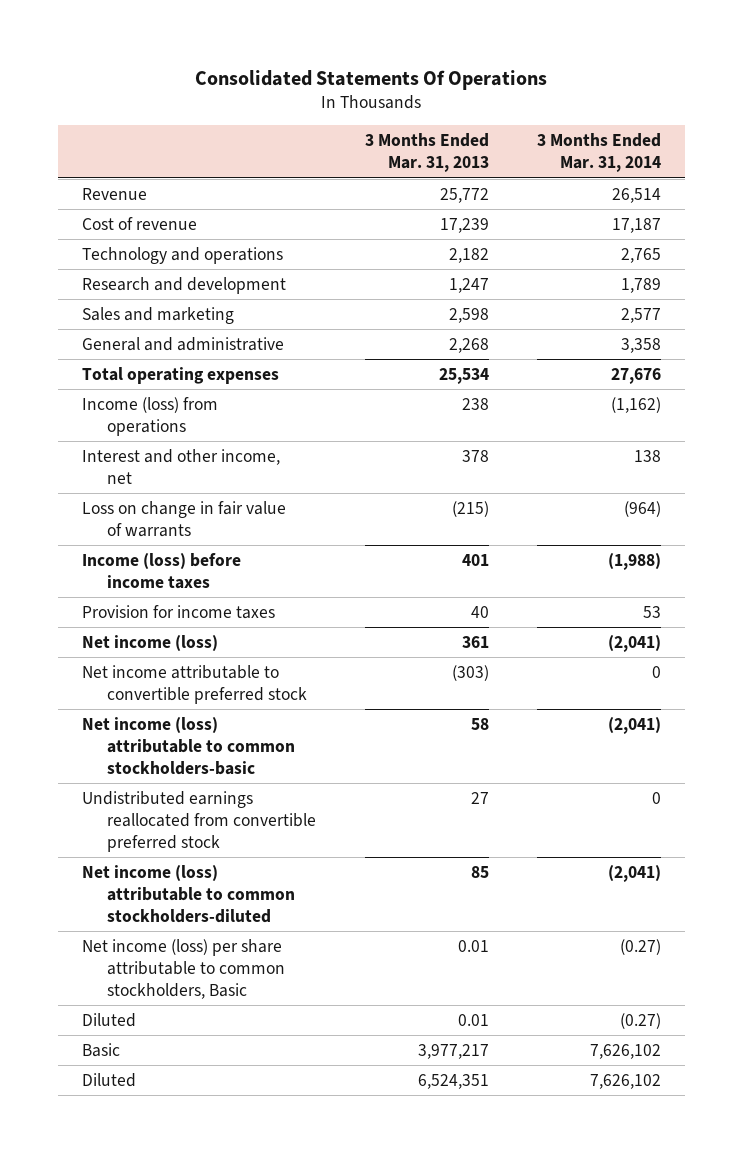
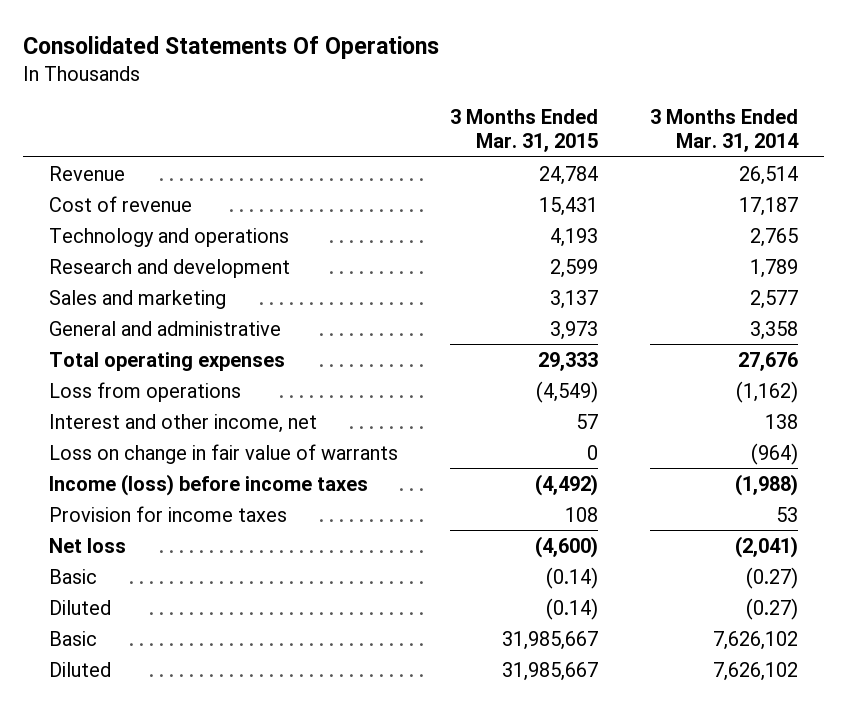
[364,133,489,173] 3 Months Ended Mar. 31, 2013 -> none
none -> [450,108,599,153] 3 Months Ended Mar. 31, 2015
[81,396,218,436] Income (loss) from operations -> [49,381,242,402] Loss from operations
[81,664,308,704] Net income attributable to convertible preferred stock -> none
[81,716,296,776] Net income (loss) attributable to common stockholders-basic -> none
[81,790,317,853] Undistributed earnings reallocated from convertible preferred stock -> none
[81,864,296,924] Net income (loss) attributable to common stockholders-diluted -> none
[81,634,218,651] Net income (loss) -> [49,537,127,553] Net loss
[81,938,286,1000] Net income (loss) per share attributable to common stockholders, Basic -> [49,568,98,584] Basic

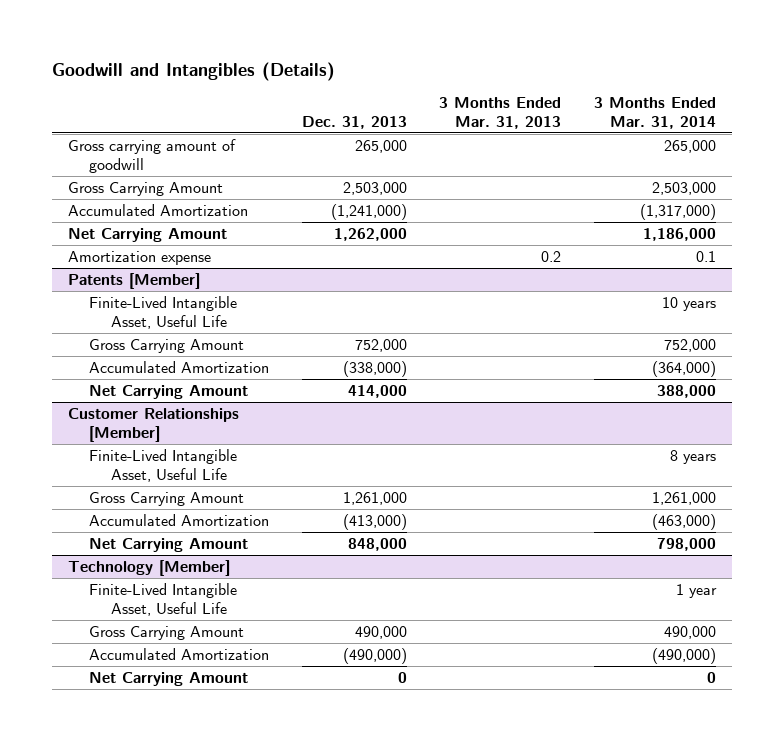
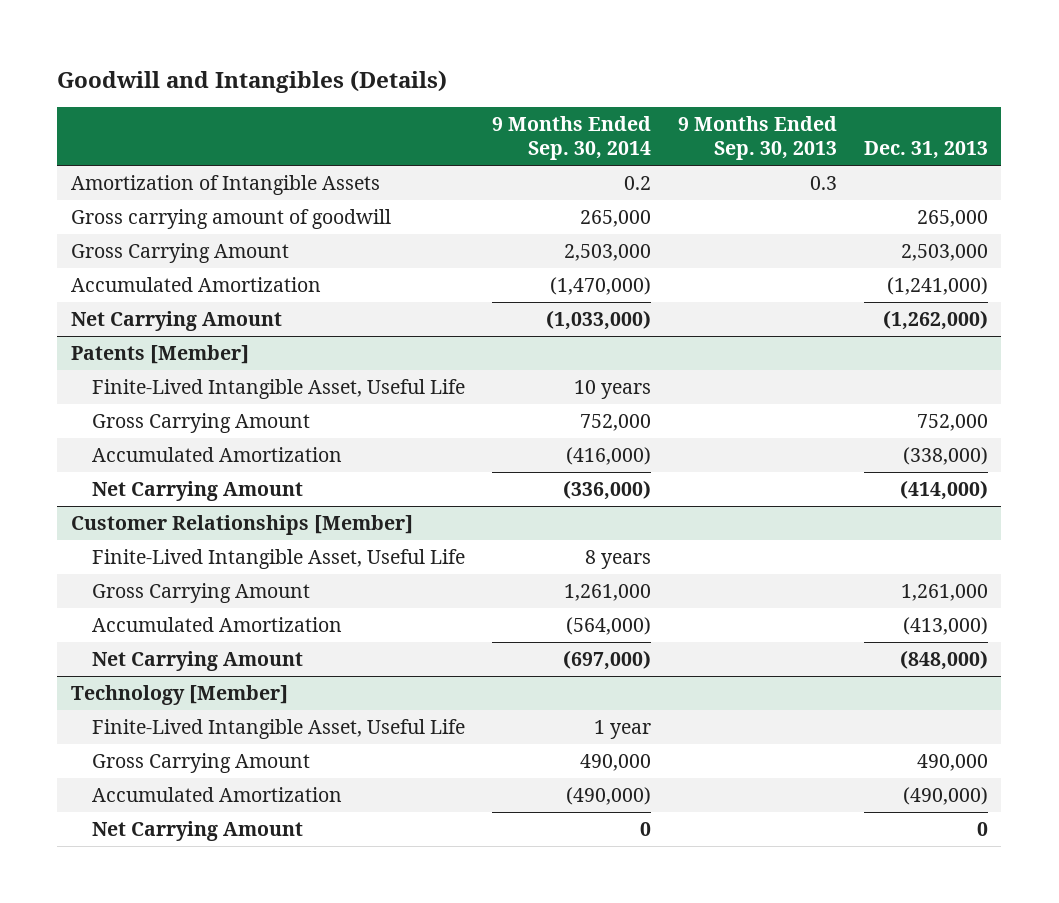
[439,96,562,129] 3 Months Ended Mar. 31, 2013 -> none
[594,96,717,129] 3 Months Ended Mar. 31, 2014 -> none
none -> [492,116,652,161] 9 Months Ended Sep. 30, 2014
none -> [678,116,838,161] 9 Months Ended Sep. 30, 2013
none -> [70,174,380,195] Amortization of Intangible Assets
[67,250,211,265] Amortization expense -> none
[333,227,407,241] 1,262,000 -> [882,309,988,330] (1,262,000)
[347,384,407,398] 414,000 -> [899,479,988,500] (414,000)
[347,537,407,551] 848,000 -> [899,649,988,670] (848,000)

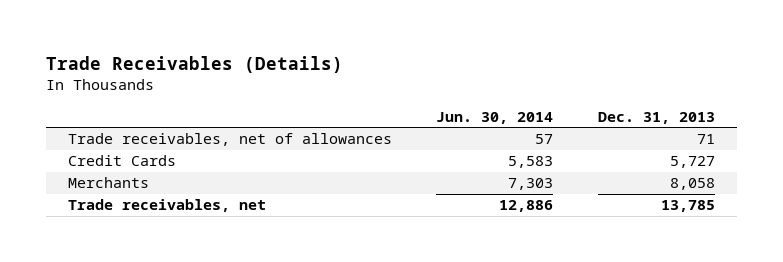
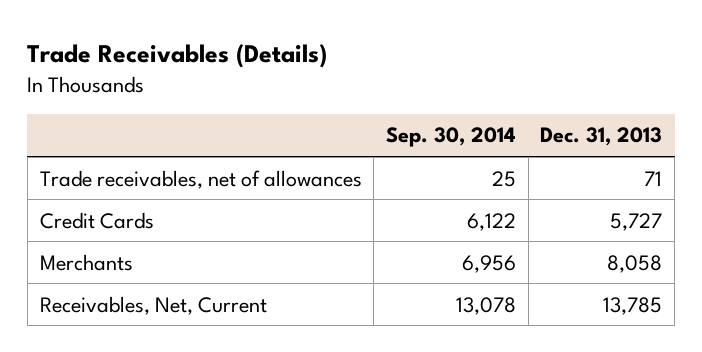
[436,111,554,124] Jun. 30, 2014 -> none
none -> [386,127,517,148] Sep. 30, 2014
[68,199,267,213] Trade receivables, net -> [39,295,267,315] Receivables, Net, Current

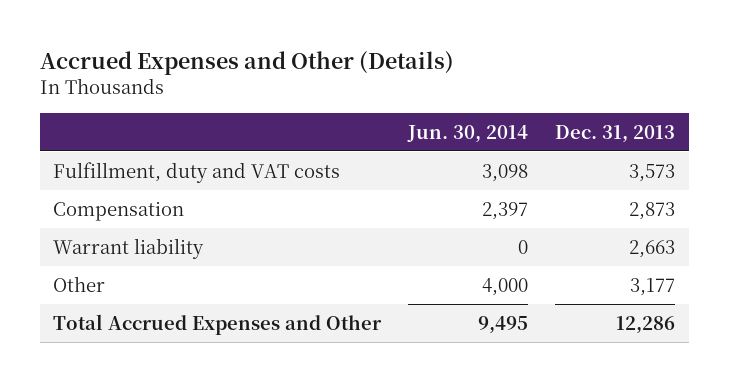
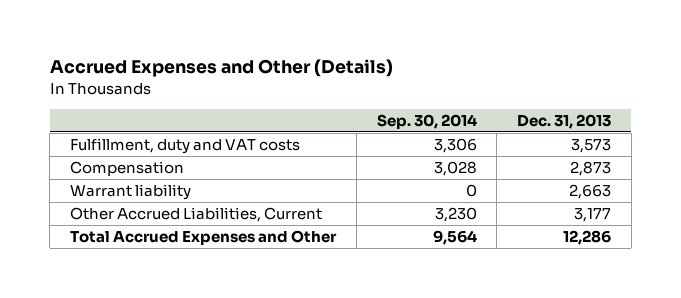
[407,124,529,143] Jun. 30, 2014 -> none
none -> [376,113,477,129] Sep. 30, 2014
[53,275,106,292] Other -> [70,206,323,222] Other Accrued Liabilities, Current

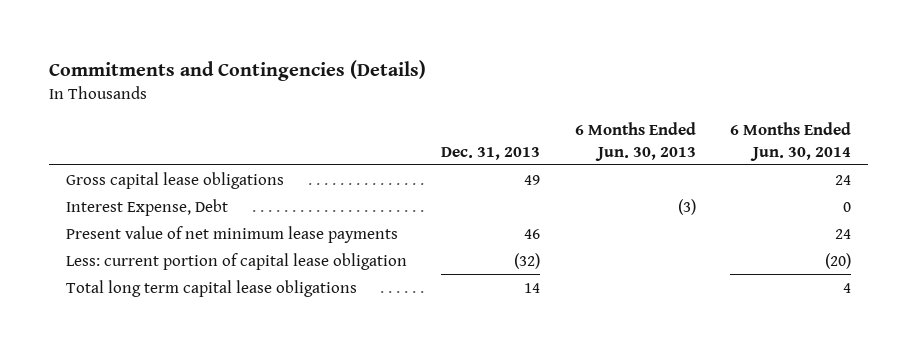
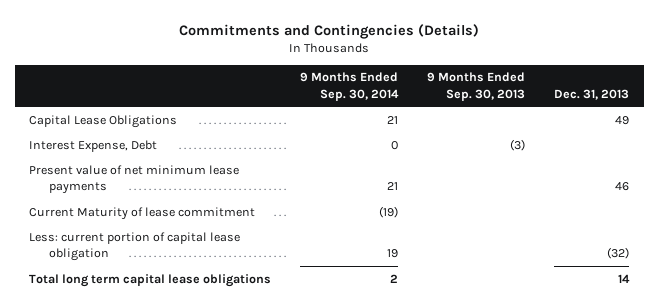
[574,121,696,161] 6 Months Ended Jun. 30, 2013 -> none
[729,121,851,161] 6 Months Ended Jun. 30, 2014 -> none
none -> [300,72,400,101] 9 Months Ended Sep. 30, 2014
none -> [427,72,526,101] 9 Months Ended Sep. 30, 2013
[66,171,285,189] Gross capital lease obligations -> [29,114,178,128] Capital Lease Obligations
none -> [29,206,256,220] Current Maturity of lease commitment

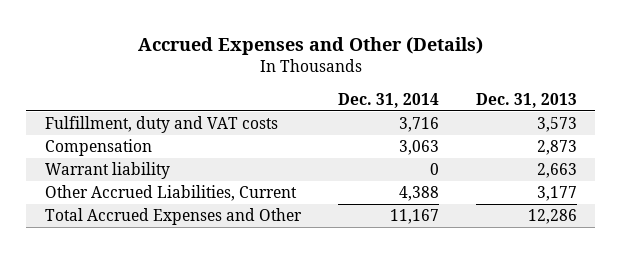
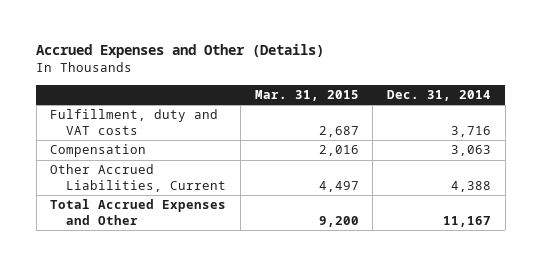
[475,92,577,108] Dec. 31, 2013 -> none
none -> [254,89,359,101] Mar. 31, 2015
[44,162,170,180] Warrant liability -> none

